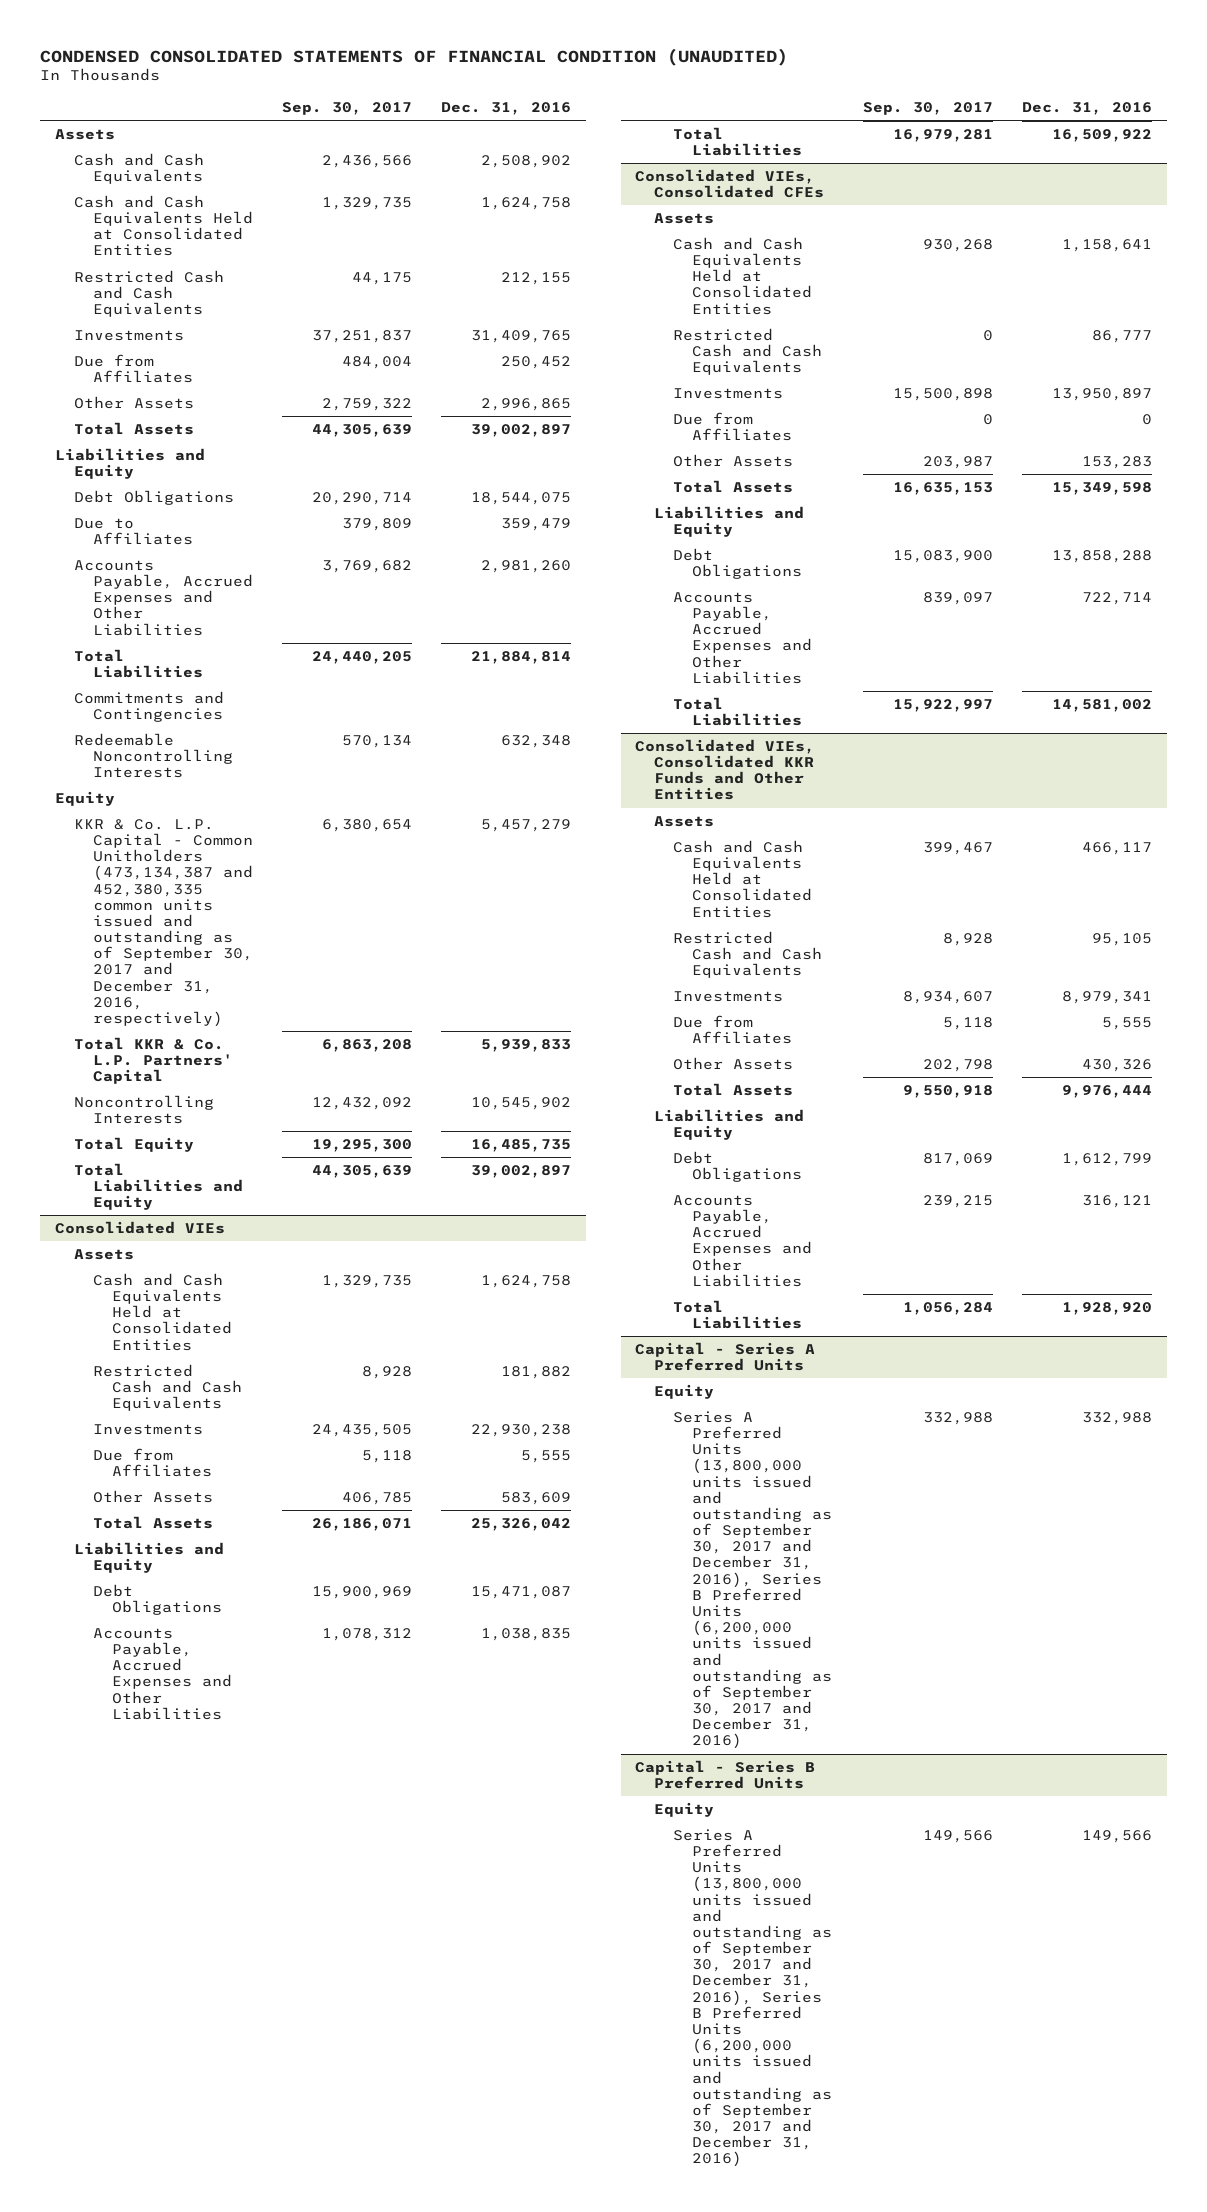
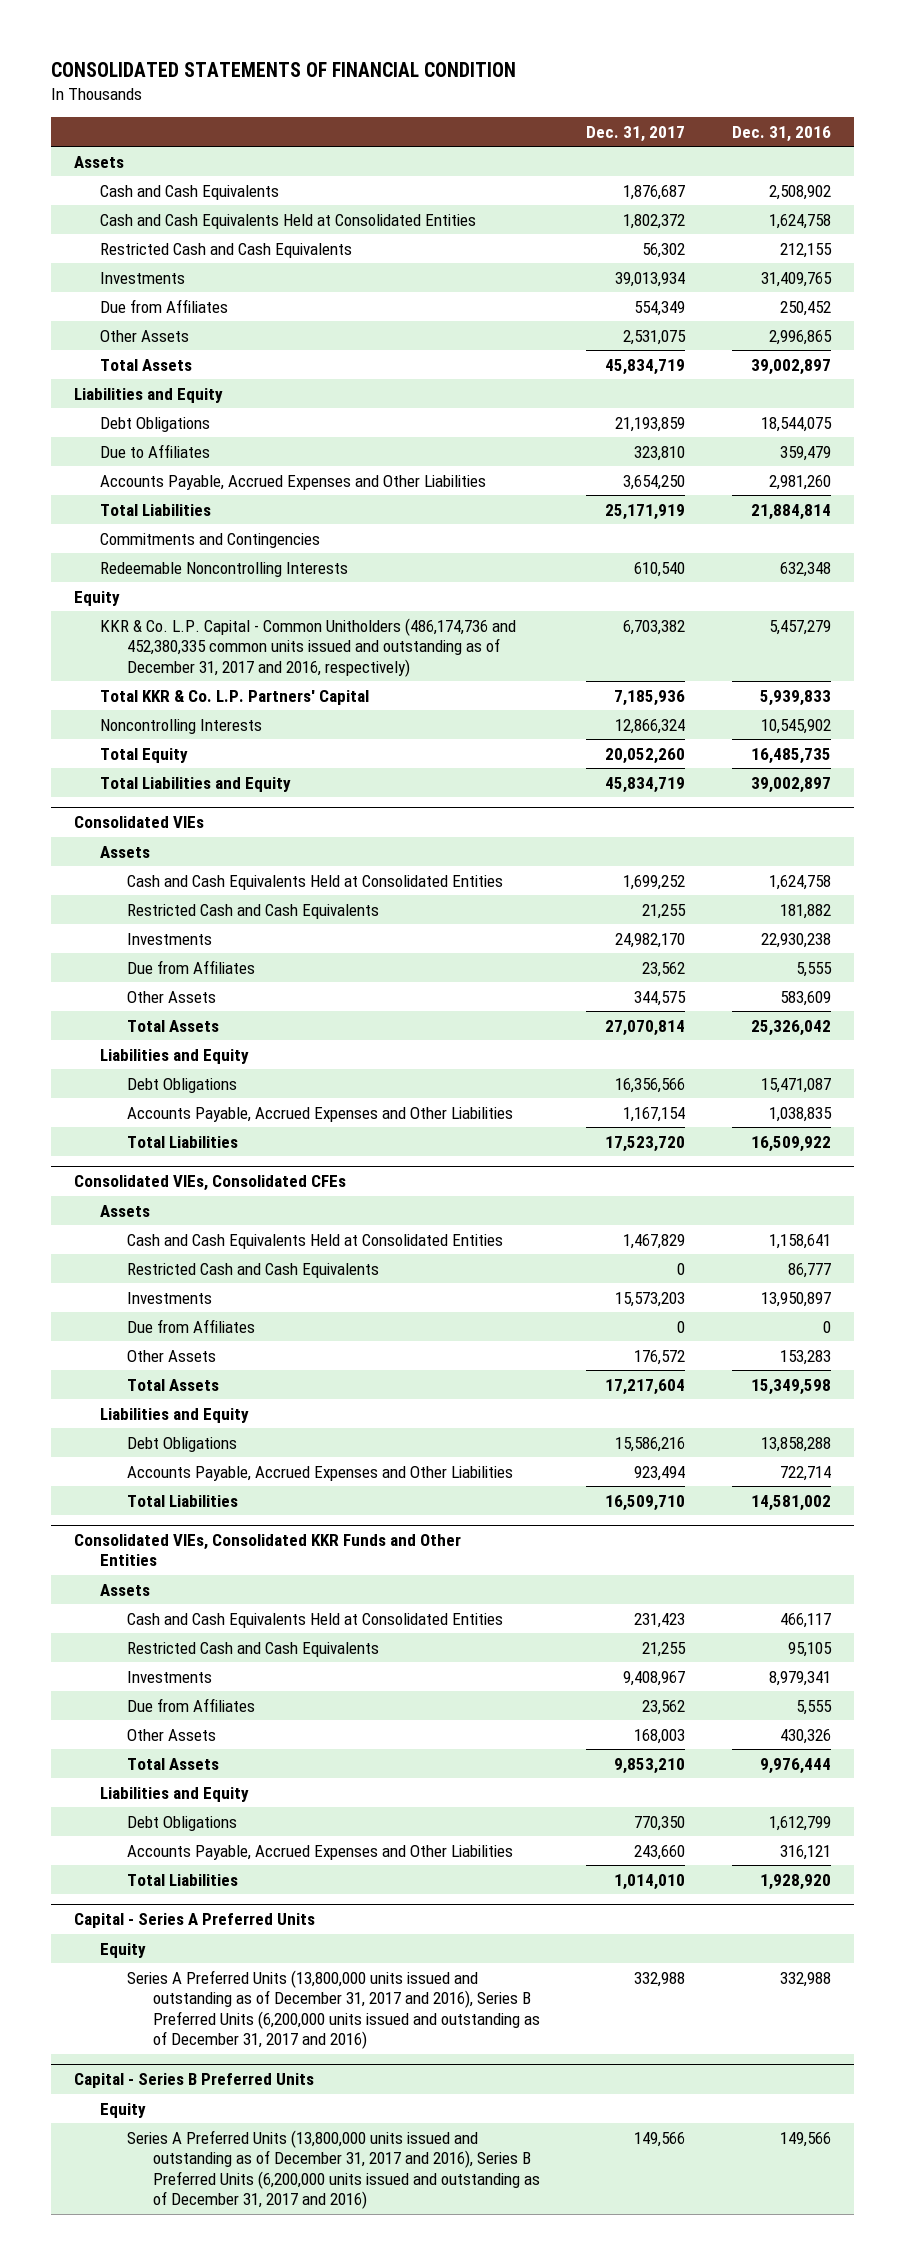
[40,47,789,66] CONDENSED CONSOLIDATED STATEMENTS OF FINANCIAL CONDITION (UNAUDITED) -> [50,62,516,78] CONSOLIDATED STATEMENTS OF FINANCIAL CONDITION
[282,101,413,115] Sep. 30, 2017 -> none
none -> [586,125,686,142] Dec. 31, 2017
[73,818,253,1028] KKR & Co. L.P. Capital - Common Unitholders (473,134,387 and 452,380,335 common units issued and outstanding as of September 30, 2017 and December 31, 2016, respectively) -> [100,617,517,677] KKR & Co. L.P. Capital - Common Unitholders (486,174,736 and 452,380,335 common units issued and outstanding as of December 31, 2017 and 2016, respectively)
[673,1410,833,1750] Series A Preferred Units (13,800,000 units issued and outstanding as of September 30, 2017 and December 31, 2016), Series B Preferred Units (6,200,000 units issued and outstanding as of September 30, 2017 and December 31, 2016) -> [126,1969,540,2049] Series A Preferred Units (13,800,000 units issued and outstanding as of December 31, 2017 and 2016), Series B Preferred Units (6,200,000 units issued and outstanding as of December 31, 2017 and 2016)
[673,1828,833,2168] Series A Preferred Units (13,800,000 units issued and outstanding as of September 30, 2017 and December 31, 2016), Series B Preferred Units (6,200,000 units issued and outstanding as of September 30, 2017 and December 31, 2016) -> [126,2129,540,2209] Series A Preferred Units (13,800,000 units issued and outstanding as of December 31, 2017 and 2016), Series B Preferred Units (6,200,000 units issued and outstanding as of December 31, 2017 and 2016)

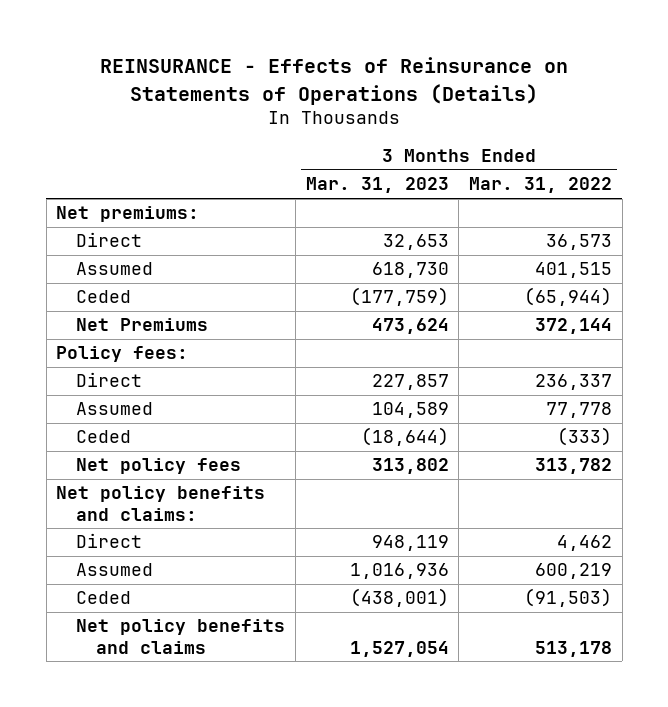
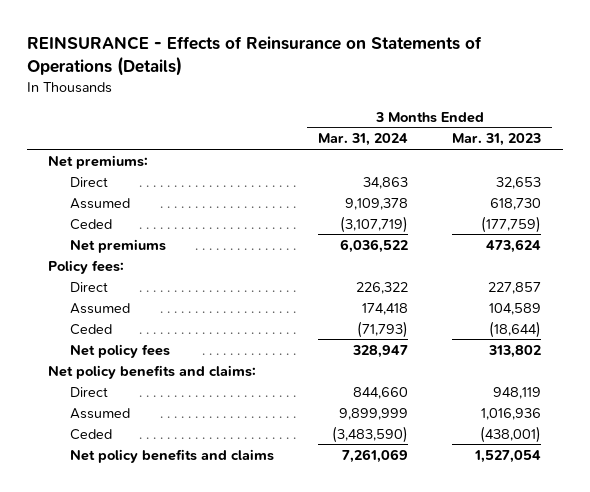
[469,177,613,194] Mar. 31, 2022 -> none
none -> [318,133,409,147] Mar. 31, 2024
[76,318,209,332] Net Premiums -> [70,238,167,253] Net premiums

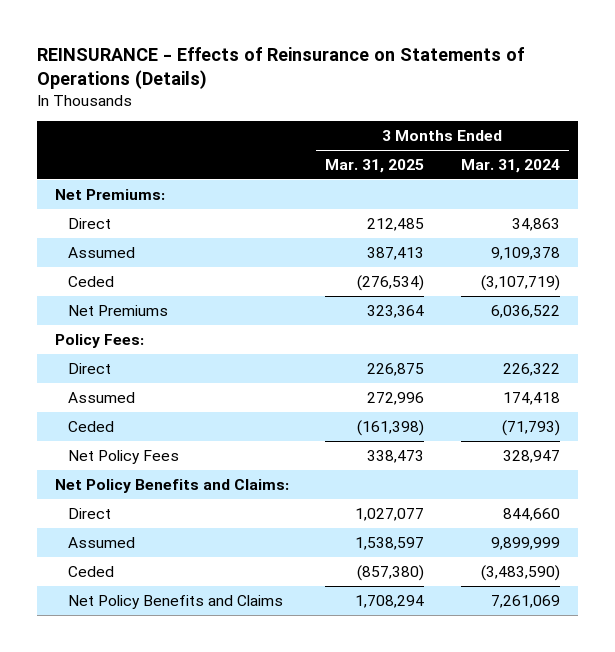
[452,133,542,147] Mar. 31, 2023 -> none
none -> [325,158,425,173] Mar. 31, 2025
[48,154,149,169] Net premiums: -> [55,188,166,200] Net Premiums:
[70,238,167,253] Net premiums -> [68,304,169,316] Net Premiums
[48,259,125,274] Policy fees: -> [55,333,145,348] Policy Fees:
[70,343,171,358] Net policy fees -> [68,449,180,464] Net Policy Fees
[48,364,257,379] Net policy benefits and claims: -> [55,478,290,493] Net Policy Benefits and Claims:
[70,448,275,463] Net policy benefits and claims -> [68,594,284,609] Net Policy Benefits and Claims

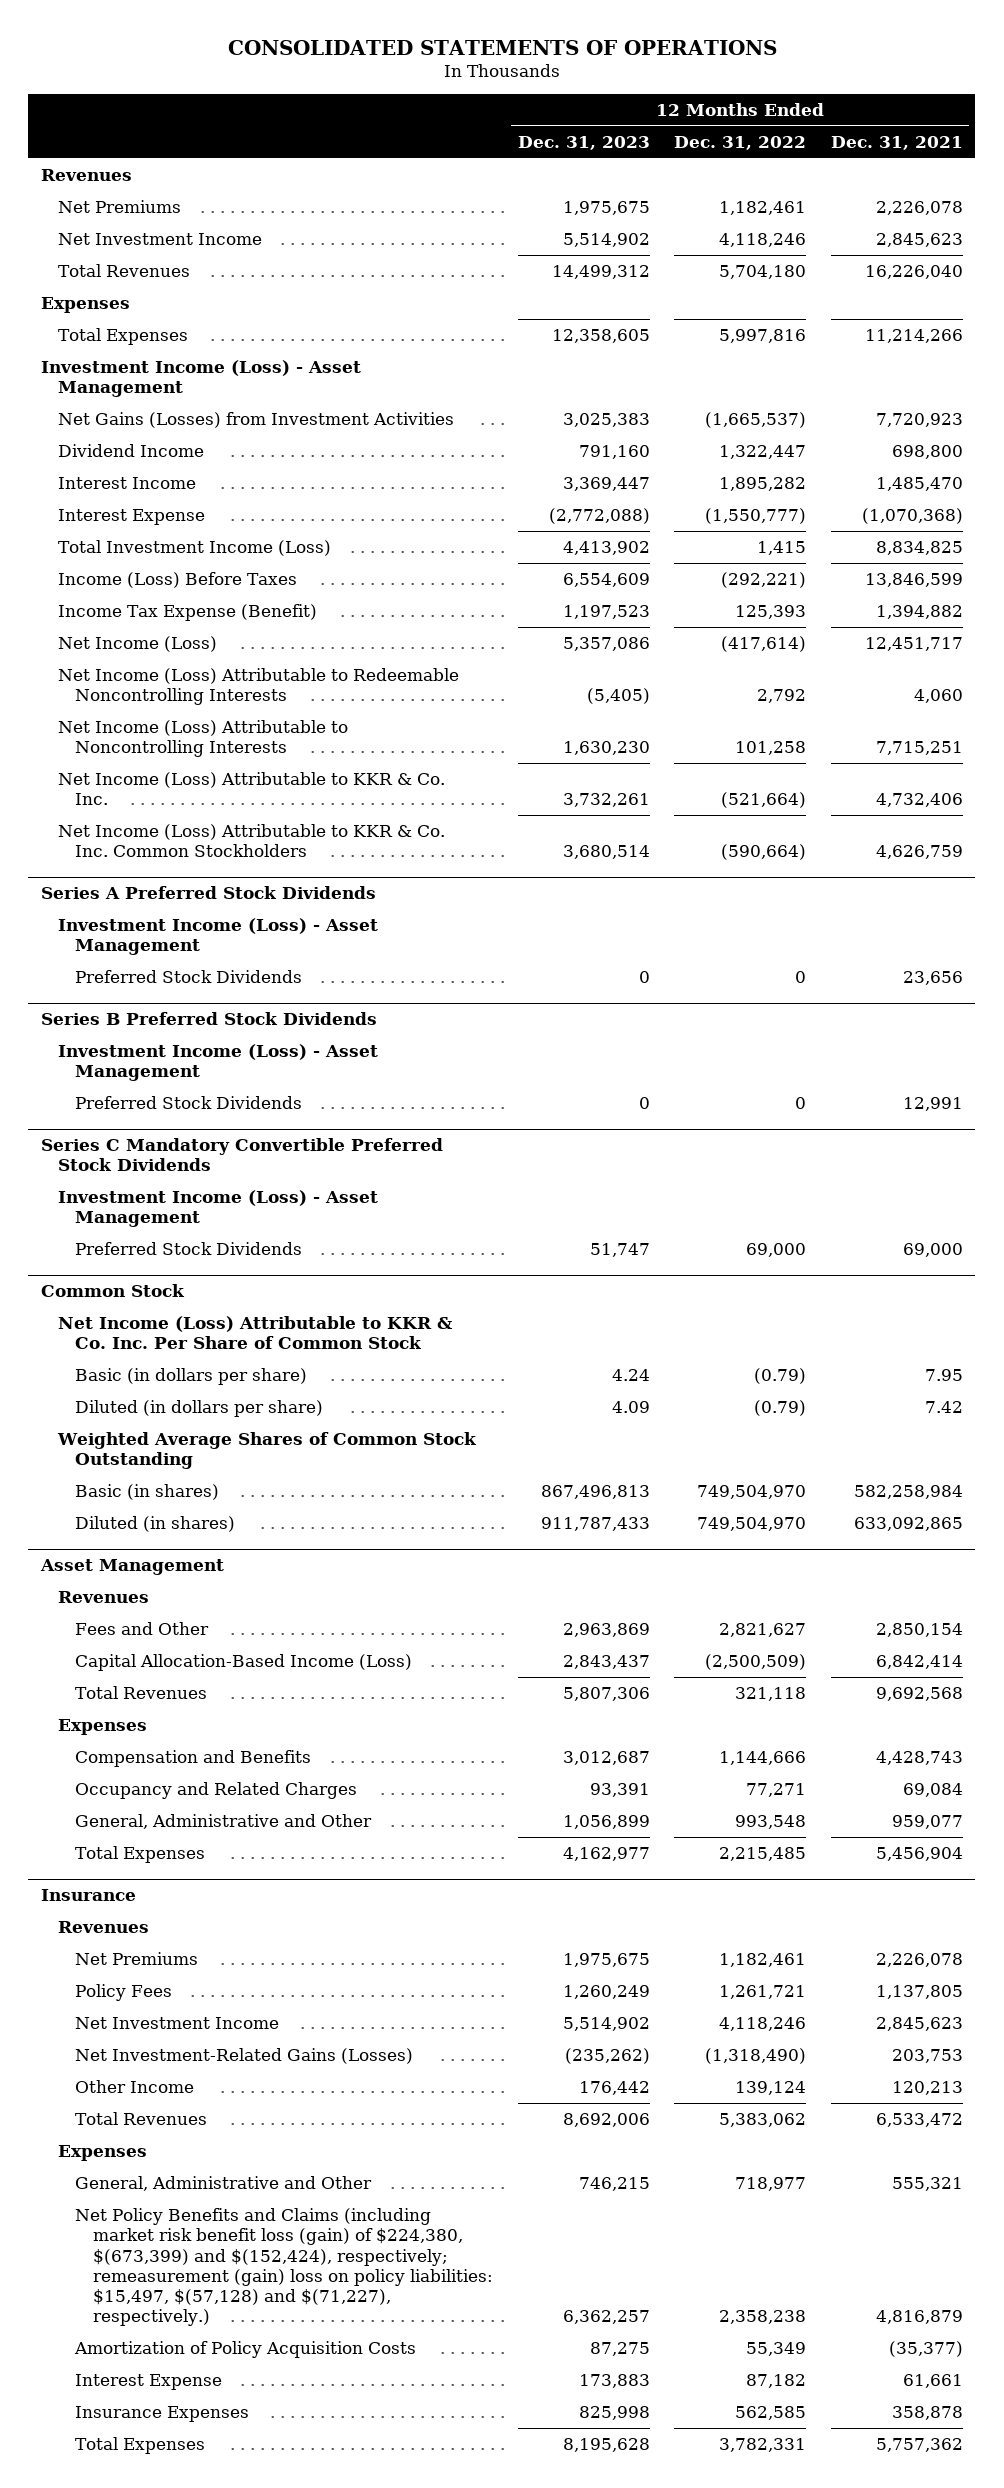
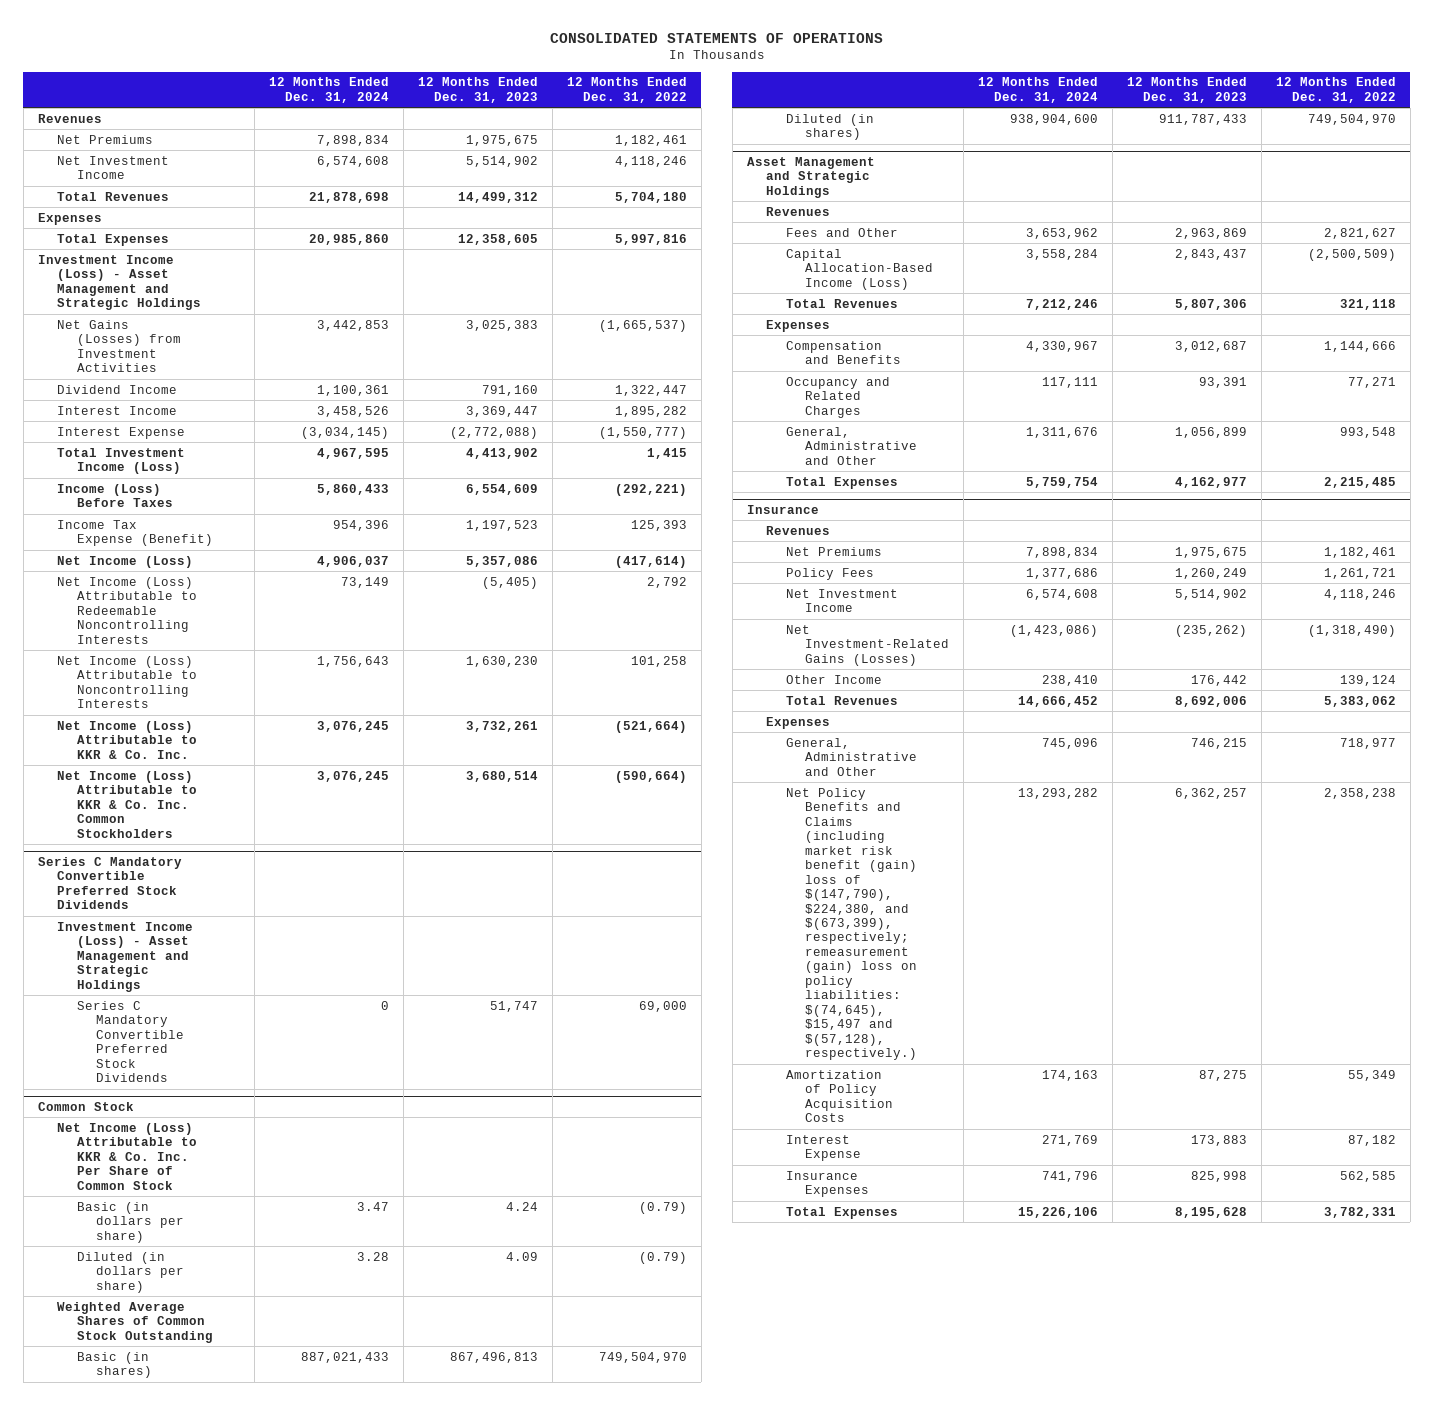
[830,135,963,150] Dec. 31, 2021 -> none
none -> [268,77,389,103] 12 Months Ended Dec. 31, 2024
[40,359,361,398] Investment Income (Loss) - Asset Management -> [37,254,202,311] Investment Income (Loss) - Asset Management and Strategic Holdings
[40,886,376,900] Series A Preferred Stock Dividends -> none
[58,917,379,956] Investment Income (Loss) - Asset Management -> none
[75,969,303,983] Preferred Stock Dividends -> none
[40,1012,377,1026] Series B Preferred Stock Dividends -> none
[58,1043,379,1082] Investment Income (Loss) - Asset Management -> none
[75,1095,303,1109] Preferred Stock Dividends -> none
[58,1189,379,1228] Investment Income (Loss) - Asset Management -> [57,921,194,992] Investment Income (Loss) - Asset Management and Strategic Holdings
[75,1241,303,1255] Preferred Stock Dividends -> [76,1000,185,1083] Series C Mandatory Convertible Preferred Stock Dividends
[39,1559,224,1576] Asset Management -> none
none -> [746,156,875,198] Asset Management and Strategic Holdings
[75,2207,493,2327] Net Policy Benefits and Claims (including market risk benefit loss (gain) of $224,380, $(673,399) and $(152,424), respectively; remeasurement (gain) loss on policy liabilities: $15,497, $(57,128) and $(71,227), respectively.) -> [785,787,917,1061] Net Policy Benefits and Claims (including market risk benefit (gain) loss of $(147,790), $224,380, and $(673,399), respectively; remeasurement (gain) loss on policy liabilities: $(74,645), $15,497 and $(57,128), respectively.)

